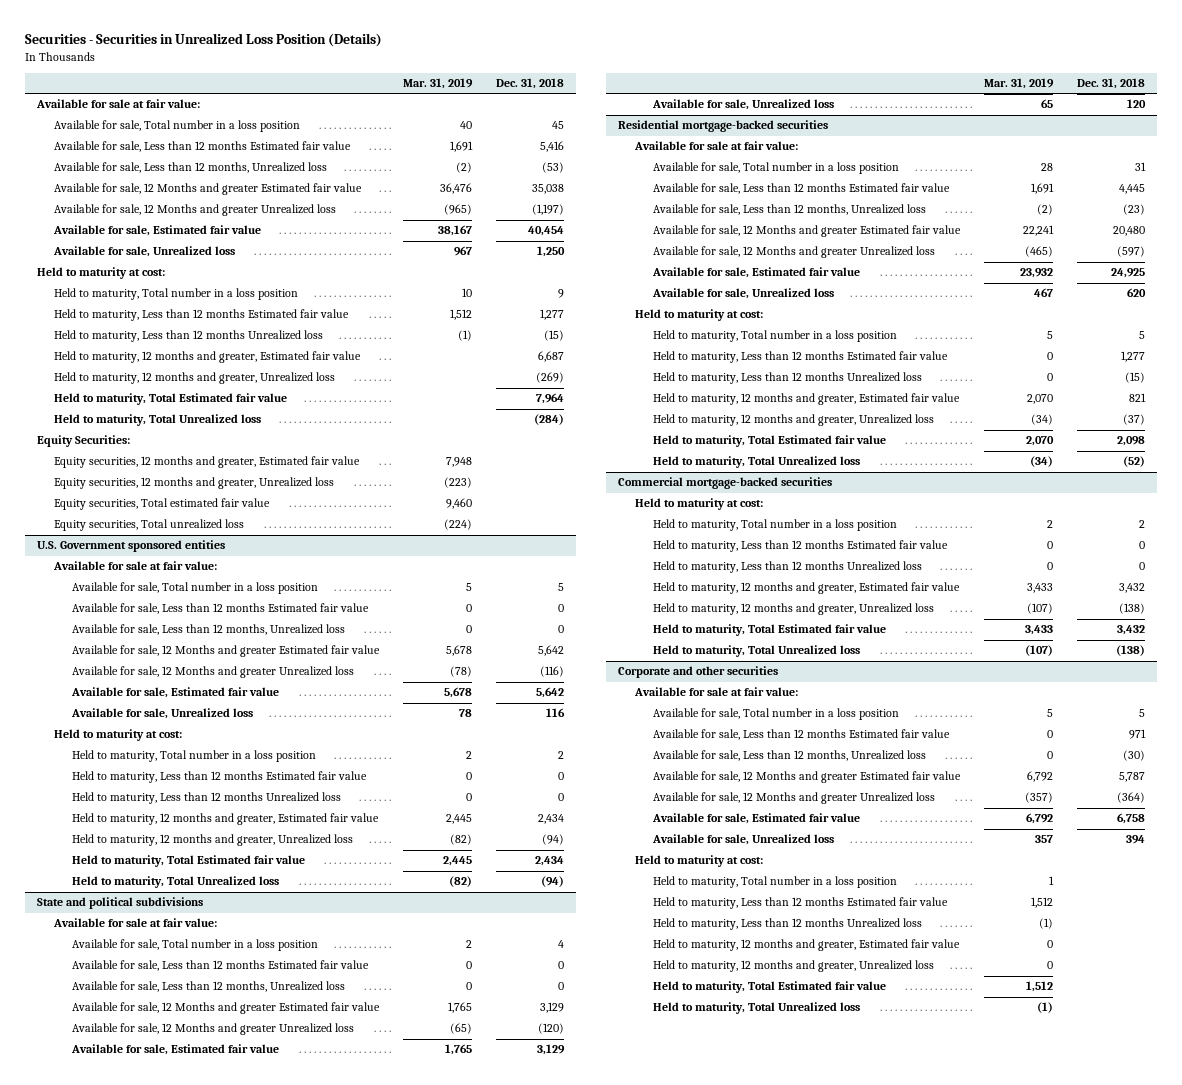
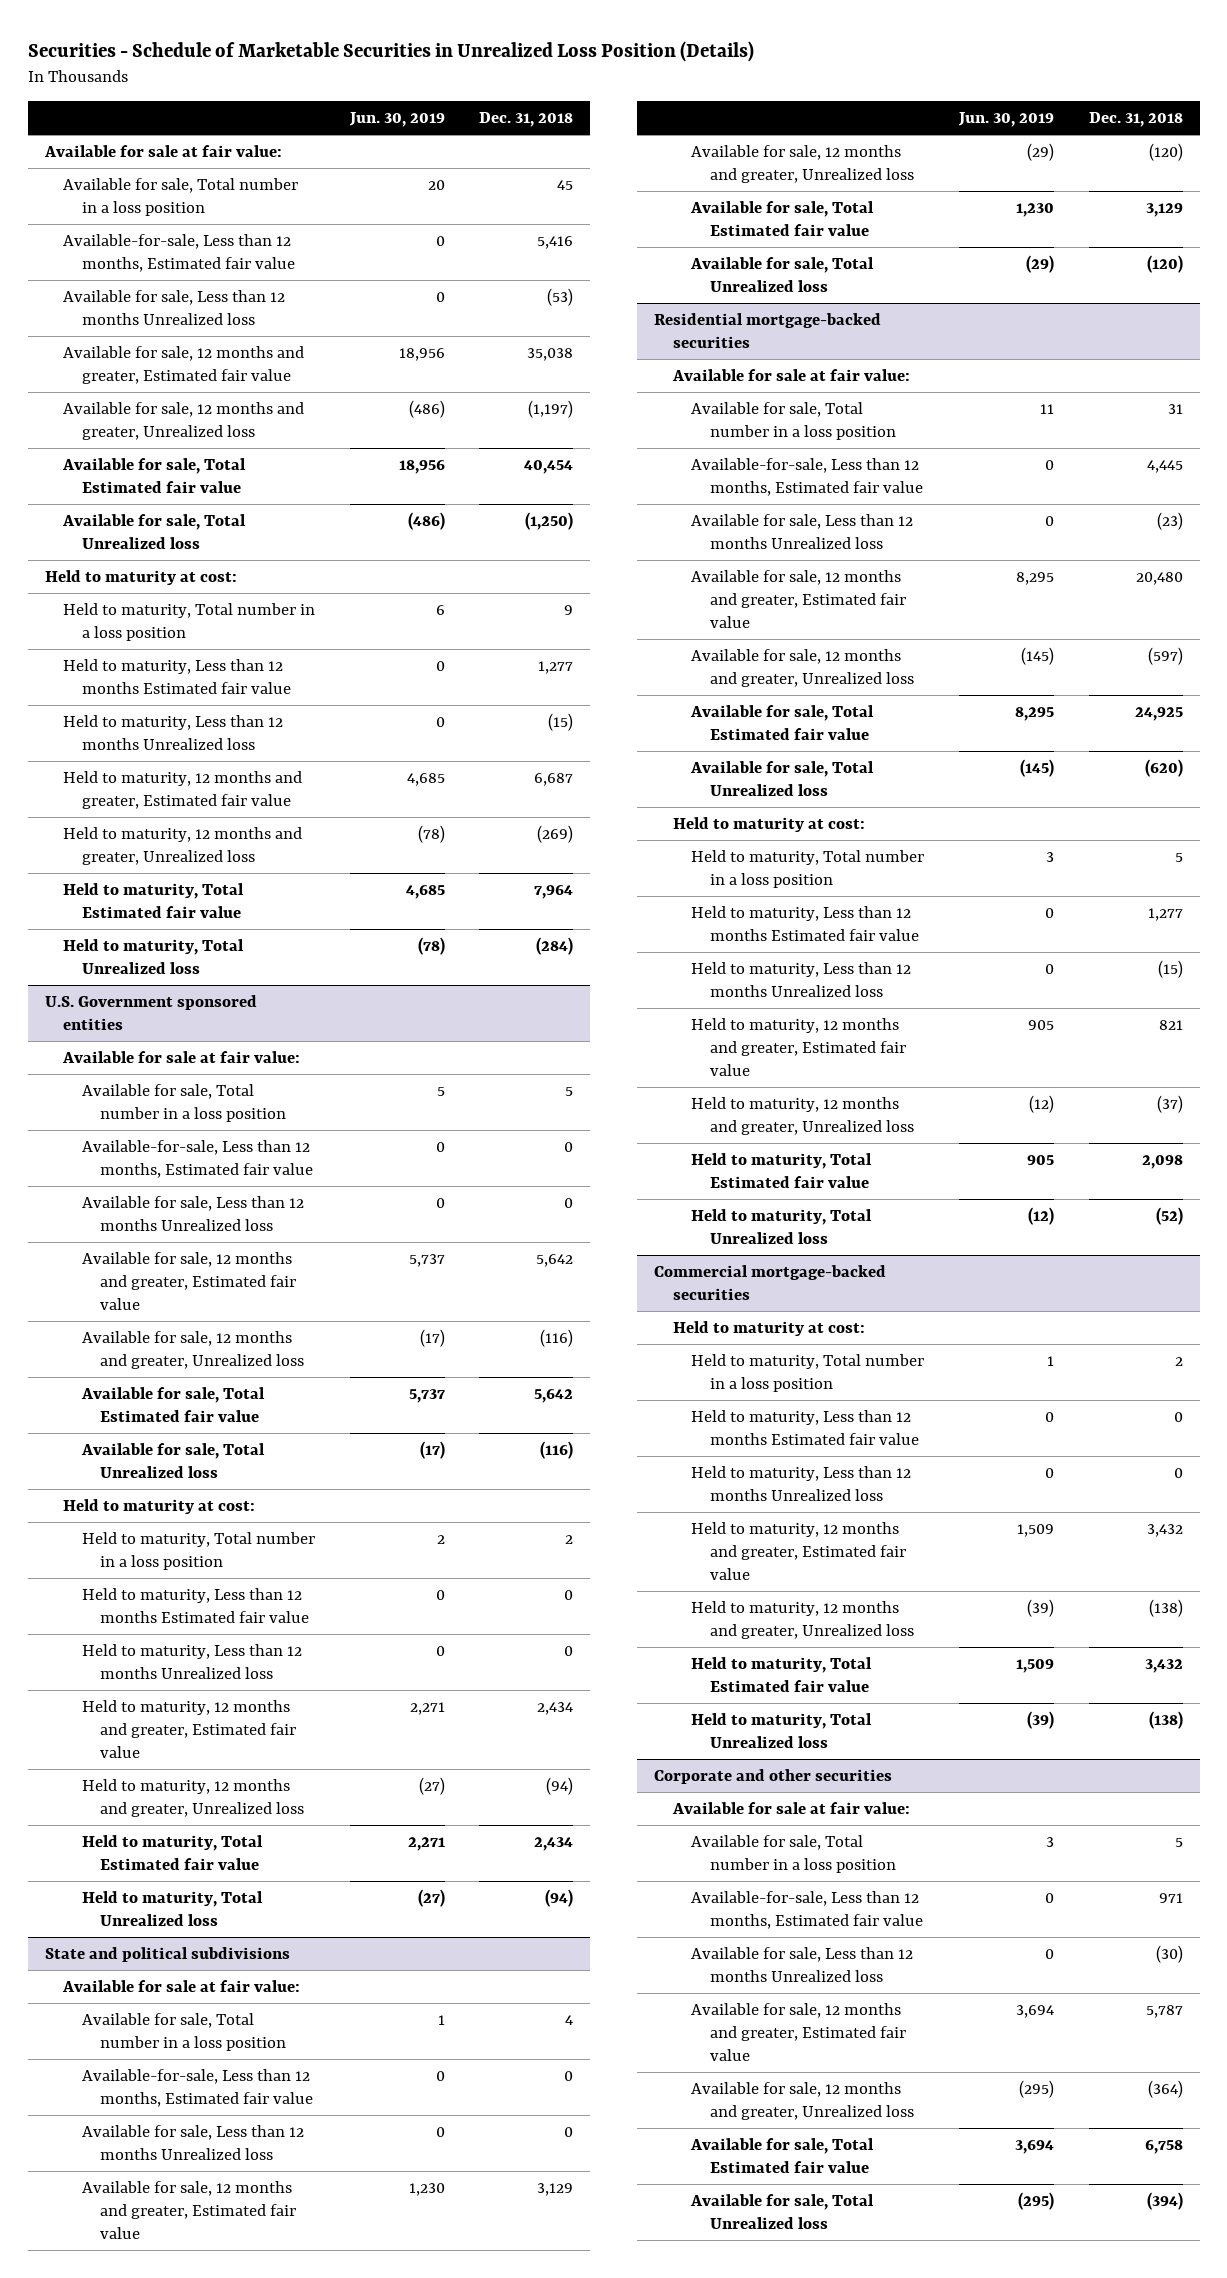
[25,33,383,48] Securities - Securities in Unrealized Loss Position (Details) -> [27,40,754,62] Securities - Schedule of Marketable Securities in Unrealized Loss Position (Details)
[402,78,473,90] Mar. 31, 2019 -> none
none -> [348,111,445,127] Jun. 30, 2019
[54,141,352,153] Available for sale, Less than 12 months Estimated fair value -> [63,233,295,273] Available-for-sale, Less than 12 months, Estimated fair value
[54,162,328,174] Available for sale, Less than 12 months, Unrealized loss -> [63,289,286,326] Available for sale, Less than 12 months Unrealized loss
[54,183,363,196] Available for sale, 12 Months and greater Estimated fair value -> [63,345,305,385] Available for sale, 12 months and greater, Estimated fair value
[54,204,337,217] Available for sale, 12 Months and greater Unrealized loss -> [63,401,305,441] Available for sale, 12 months and greater, Unrealized loss
[53,225,262,237] Available for sale, Estimated fair value -> [62,457,247,494] Available for sale, Total Estimated fair value
[53,246,236,258] Available for sale, Unrealized loss -> [62,513,247,550] Available for sale, Total Unrealized loss
[536,246,565,258] 1,250 -> [525,511,574,530] (1,250)
[37,435,131,448] Equity Securities: -> none
[54,456,361,469] Equity securities, 12 months and greater, Estimated fair value -> none
[54,477,335,490] Equity securities, 12 months and greater, Unrealized loss -> none
[54,498,271,511] Equity securities, Total estimated fair value -> none
[54,519,245,532] Equity securities, Total unrealized loss -> none
[71,603,369,615] Available for sale, Less than 12 months Estimated fair value -> [81,1139,314,1179] Available-for-sale, Less than 12 months, Estimated fair value
[71,624,345,636] Available for sale, Less than 12 months, Unrealized loss -> [81,1195,304,1232] Available for sale, Less than 12 months Unrealized loss
[71,645,380,658] Available for sale, 12 Months and greater Estimated fair value -> [81,1251,297,1311] Available for sale, 12 months and greater, Estimated fair value
[71,666,354,679] Available for sale, 12 Months and greater Unrealized loss -> [81,1330,305,1370] Available for sale, 12 months and greater, Unrealized loss
[70,687,279,699] Available for sale, Estimated fair value -> [80,1386,265,1423] Available for sale, Total Estimated fair value
[70,708,253,720] Available for sale, Unrealized loss -> [80,1442,265,1479] Available for sale, Total Unrealized loss
[545,708,565,718] 116 -> [540,1440,574,1459] (116)
[71,960,369,972] Available for sale, Less than 12 months Estimated fair value -> [81,2068,314,2108] Available-for-sale, Less than 12 months, Estimated fair value
[71,981,345,993] Available for sale, Less than 12 months, Unrealized loss -> [81,2124,304,2161] Available for sale, Less than 12 months Unrealized loss
[71,1002,380,1015] Available for sale, 12 Months and greater Estimated fair value -> [81,2180,297,2240] Available for sale, 12 months and greater, Estimated fair value
[71,1023,354,1036] Available for sale, 12 Months and greater Unrealized loss -> [691,144,914,184] Available for sale, 12 months and greater, Unrealized loss
[70,1044,279,1056] Available for sale, Estimated fair value -> [690,200,875,237] Available for sale, Total Estimated fair value
[651,99,834,111] Available for sale, Unrealized loss -> [690,256,875,293] Available for sale, Total Unrealized loss
[1126,99,1146,109] 120 -> [1146,254,1183,273] (120)
[652,183,950,195] Available for sale, Less than 12 months Estimated fair value -> [691,457,923,497] Available-for-sale, Less than 12 months, Estimated fair value
[652,204,926,216] Available for sale, Less than 12 months, Unrealized loss -> [691,513,914,550] Available for sale, Less than 12 months Unrealized loss
[652,225,961,238] Available for sale, 12 Months and greater Estimated fair value -> [691,569,906,629] Available for sale, 12 months and greater, Estimated fair value
[652,246,935,259] Available for sale, 12 Months and greater Unrealized loss -> [691,648,914,688] Available for sale, 12 months and greater, Unrealized loss
[651,267,860,279] Available for sale, Estimated fair value -> [690,704,875,741] Available for sale, Total Estimated fair value
[651,288,834,300] Available for sale, Unrealized loss -> [690,760,875,797] Available for sale, Total Unrealized loss
[1126,288,1146,298] 620 -> [1144,758,1183,777] (620)
[635,855,764,868] Held to maturity at cost: -> none
[652,876,897,889] Held to maturity, Total number in a loss position -> none
[652,897,948,910] Held to maturity, Less than 12 months Estimated fair value -> none
[652,918,922,931] Held to maturity, Less than 12 months Unrealized loss -> none
[652,939,960,952] Held to maturity, 12 months and greater, Estimated fair value -> none
[652,960,934,973] Held to maturity, 12 months and greater, Unrealized loss -> none
[652,981,886,994] Held to maturity, Total Estimated fair value -> none
[652,1002,860,1015] Held to maturity, Total Unrealized loss -> none
[652,729,950,741] Available for sale, Less than 12 months Estimated fair value -> [691,1890,923,1930] Available-for-sale, Less than 12 months, Estimated fair value
[652,750,926,762] Available for sale, Less than 12 months, Unrealized loss -> [691,1946,914,1983] Available for sale, Less than 12 months Unrealized loss
[652,771,961,784] Available for sale, 12 Months and greater Estimated fair value -> [691,2002,906,2062] Available for sale, 12 months and greater, Estimated fair value
[652,792,935,805] Available for sale, 12 Months and greater Unrealized loss -> [691,2081,914,2121] Available for sale, 12 months and greater, Unrealized loss
[651,813,860,825] Available for sale, Estimated fair value -> [690,2137,875,2174] Available for sale, Total Estimated fair value
[651,834,834,846] Available for sale, Unrealized loss -> [690,2193,875,2230] Available for sale, Total Unrealized loss
[1125,835,1145,845] 394 -> [1146,2191,1183,2210] (394)

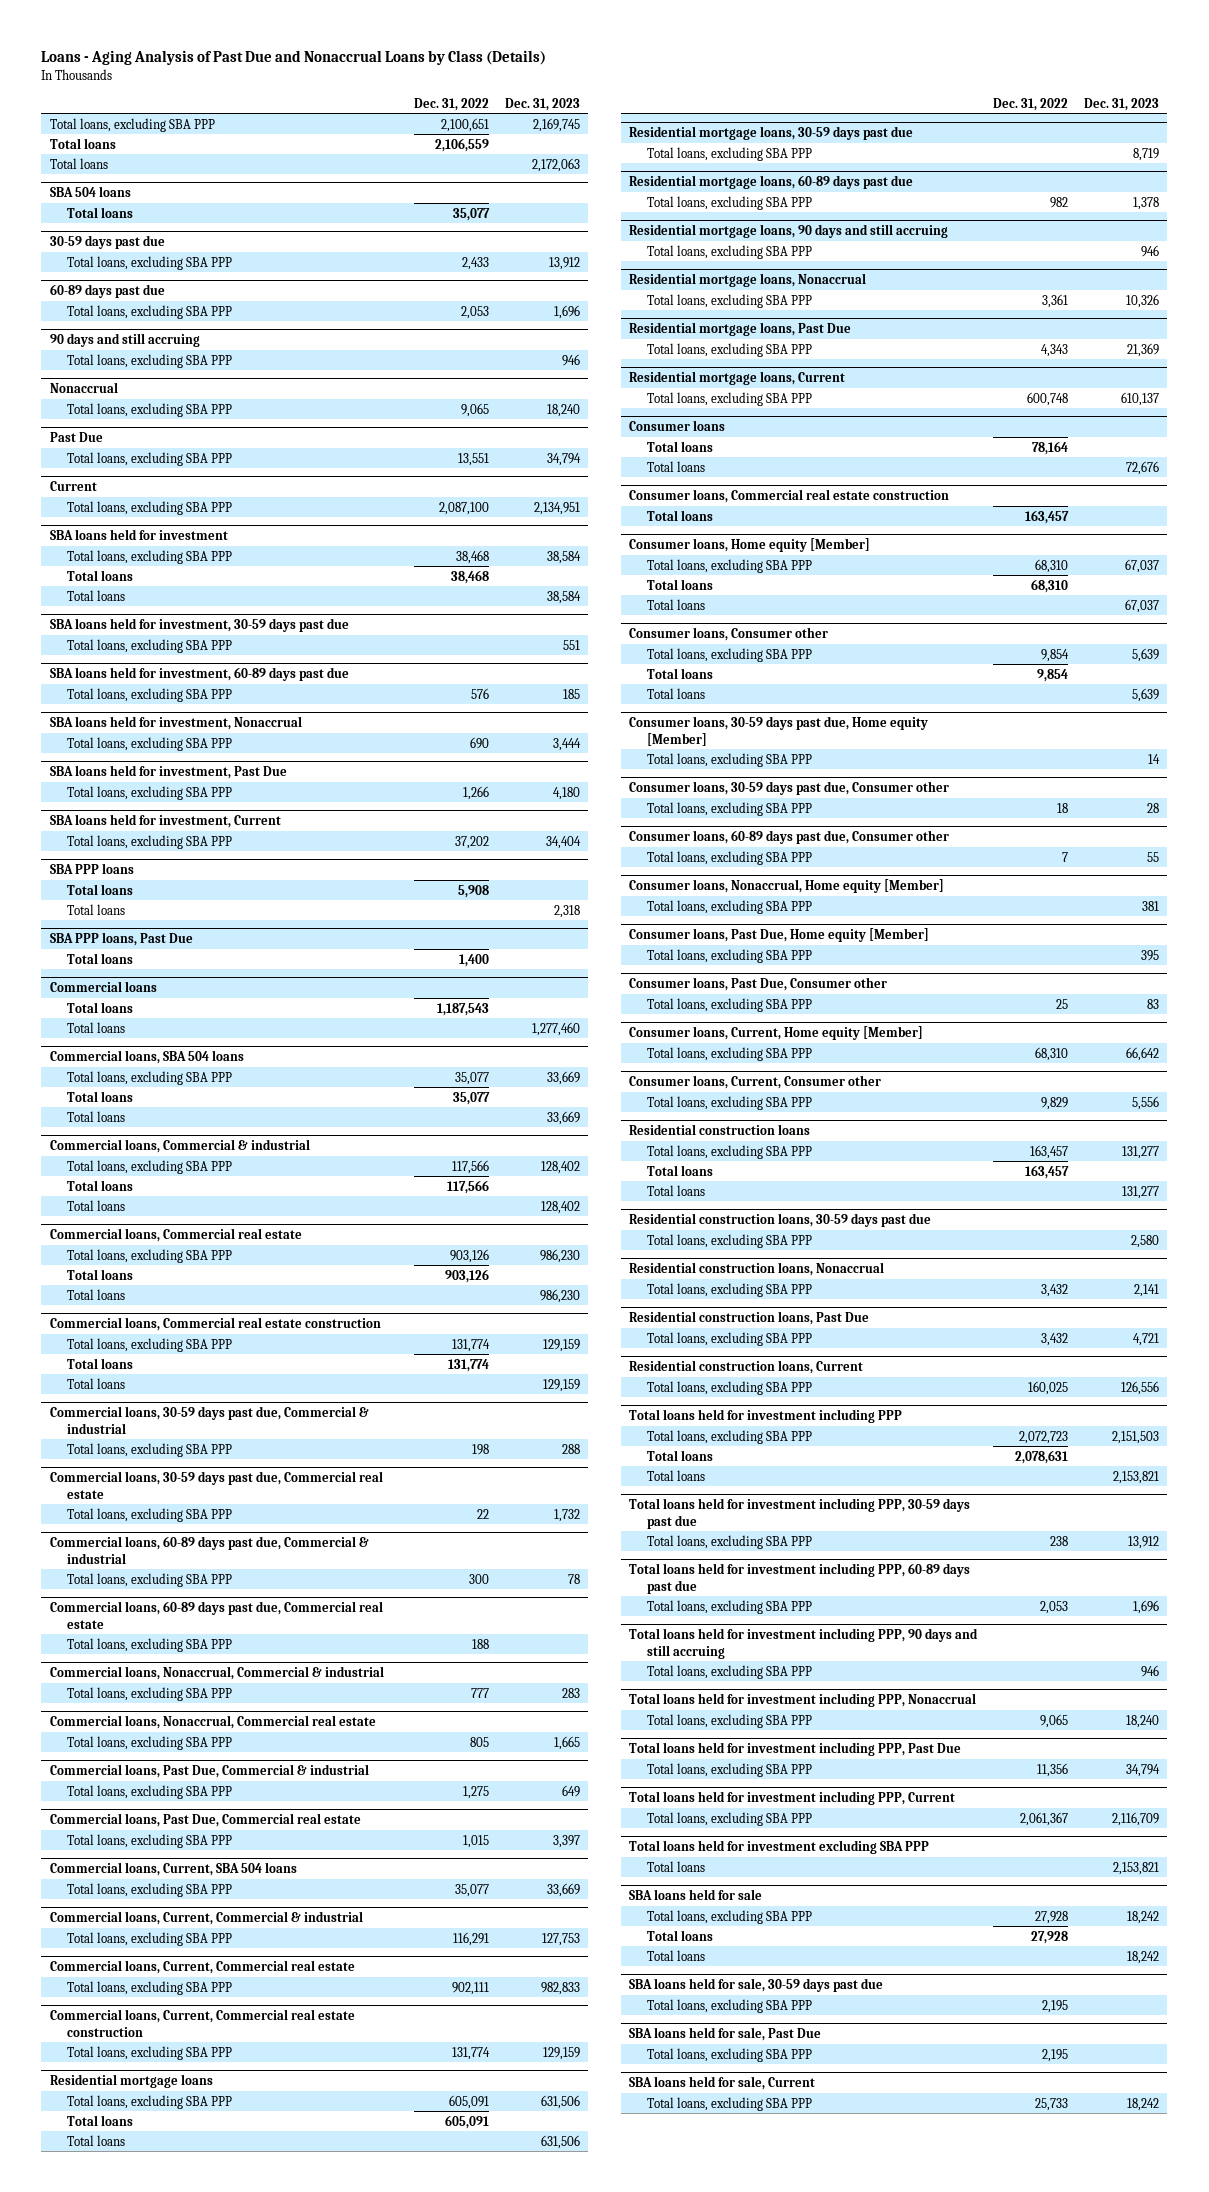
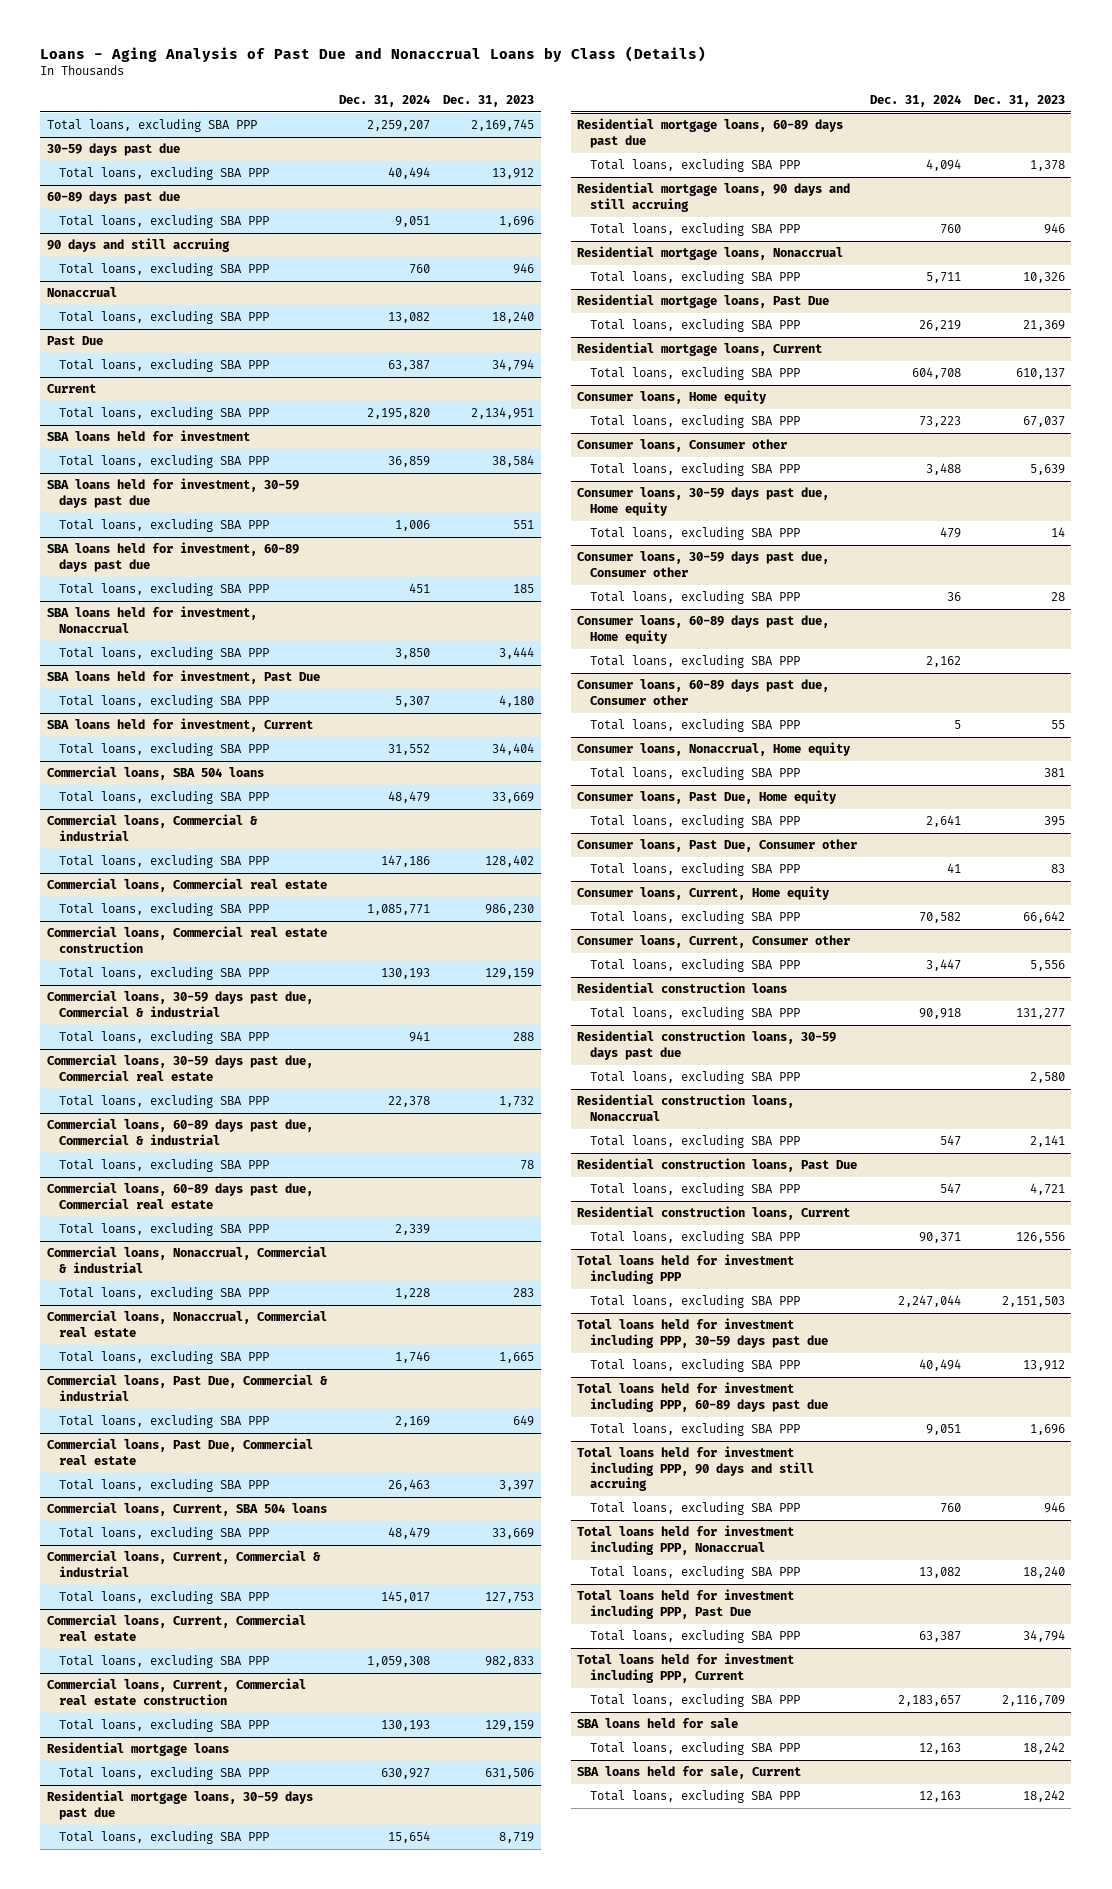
[413,97,489,111] Dec. 31, 2022 -> none
none -> [339,94,431,107] Dec. 31, 2024
[49,137,116,149] Total loans -> none
[49,157,108,169] Total loans -> none
[49,186,131,198] SBA 504 loans -> none
[67,206,134,218] Total loans -> none
[67,569,134,581] Total loans -> none
[67,589,126,601] Total loans -> none
[49,863,134,875] SBA PPP loans -> none
[67,883,134,895] Total loans -> none
[67,903,126,915] Total loans -> none
[49,932,193,947] SBA PPP loans, Past Due -> none
[67,952,134,964] Total loans -> none
[49,981,157,993] Commercial loans -> none
[67,1001,134,1013] Total loans -> none
[67,1021,126,1033] Total loans -> none
[67,1090,134,1102] Total loans -> none
[67,1110,126,1122] Total loans -> none
[67,1179,134,1191] Total loans -> none
[67,1199,126,1211] Total loans -> none
[67,1268,134,1280] Total loans -> none
[67,1288,126,1300] Total loans -> none
[67,1357,134,1369] Total loans -> none
[67,1377,126,1389] Total loans -> none
[67,2114,134,2126] Total loans -> none
[67,2134,126,2146] Total loans -> none
[629,420,726,432] Consumer loans -> none
[646,440,713,452] Total loans -> none
[646,460,705,472] Total loans -> none
[629,489,950,504] Consumer loans, Commercial real estate construction -> none
[646,509,713,521] Total loans -> none
[629,538,871,553] Consumer loans, Home equity [Member] -> [577,390,768,405] Consumer loans, Home equity
[646,578,713,590] Total loans -> none
[646,598,705,610] Total loans -> none
[646,667,713,679] Total loans -> none
[646,687,705,699] Total loans -> none
[629,716,929,746] Consumer loans, 30-59 days past due, Home equity [Member] -> [577,487,830,516] Consumer loans, 30-59 days past due, Home equity
none -> [577,615,830,644] Consumer loans, 60-89 days past due, Home equity
none -> [589,655,800,669] Total loans, excluding SBA PPP
[629,879,945,894] Consumer loans, Nonaccrual, Home equity [Member] -> [577,742,852,757] Consumer loans, Nonaccrual, Home equity
[629,928,930,943] Consumer loans, Past Due, Home equity [Member] -> [577,790,838,805] Consumer loans, Past Due, Home equity
[629,1026,924,1041] Consumer loans, Current, Home equity [Member] -> [577,886,831,901] Consumer loans, Current, Home equity
[646,1164,713,1176] Total loans -> none
[646,1184,705,1196] Total loans -> none
[646,1449,713,1461] Total loans -> none
[646,1469,705,1481] Total loans -> none
[629,1840,930,1855] Total loans held for investment excluding SBA PPP -> none
[646,1860,705,1872] Total loans -> none
[646,1929,713,1941] Total loans -> none
[646,1949,705,1961] Total loans -> none
[629,1978,884,1993] SBA loans held for sale, 30-59 days past due -> none
[646,1998,812,2013] Total loans, excluding SBA PPP -> none
[629,2027,822,2042] SBA loans held for sale, Past Due -> none
[646,2047,812,2062] Total loans, excluding SBA PPP -> none

